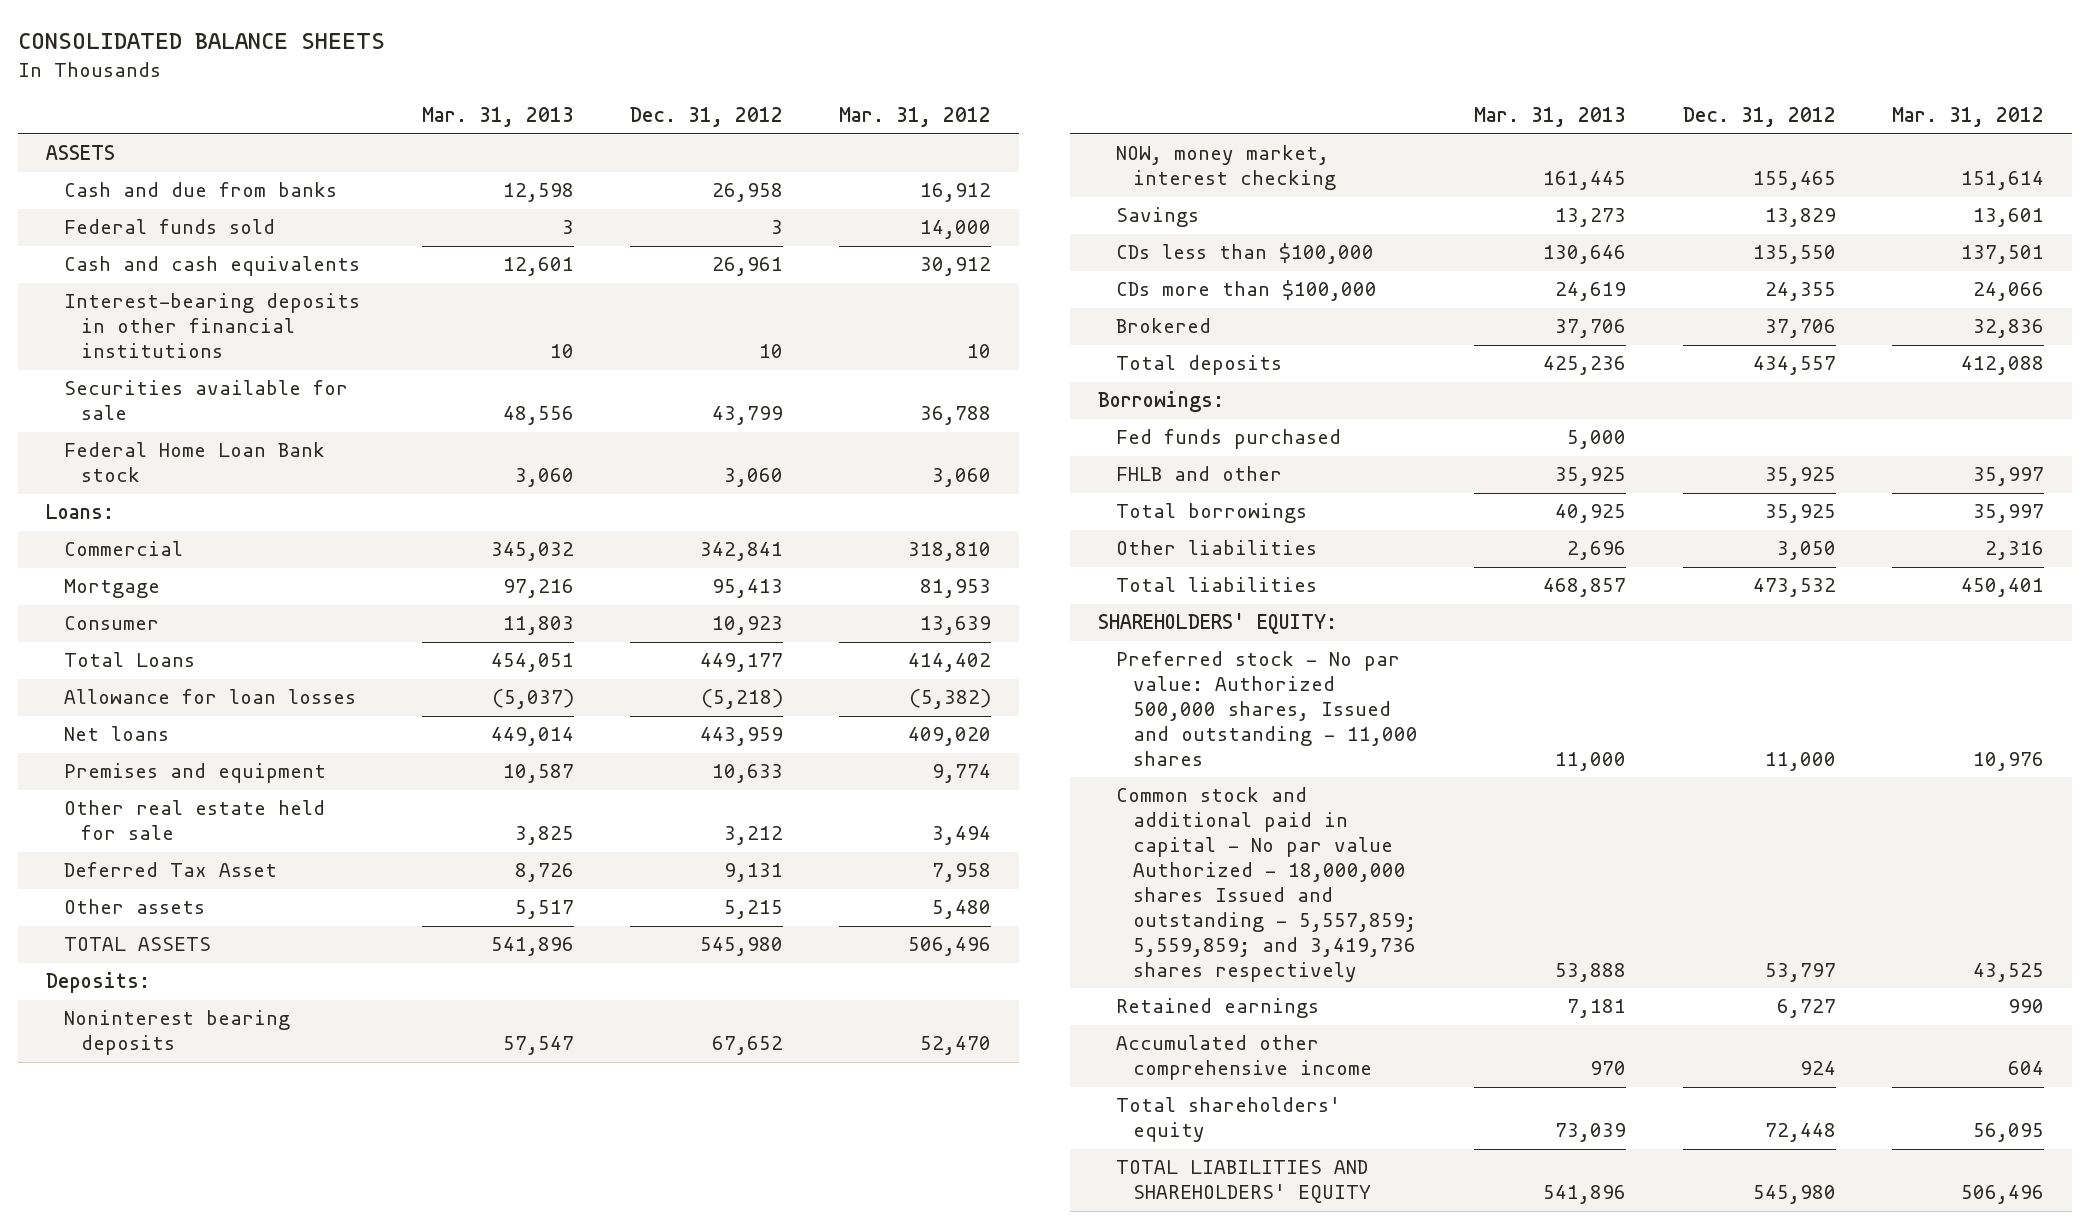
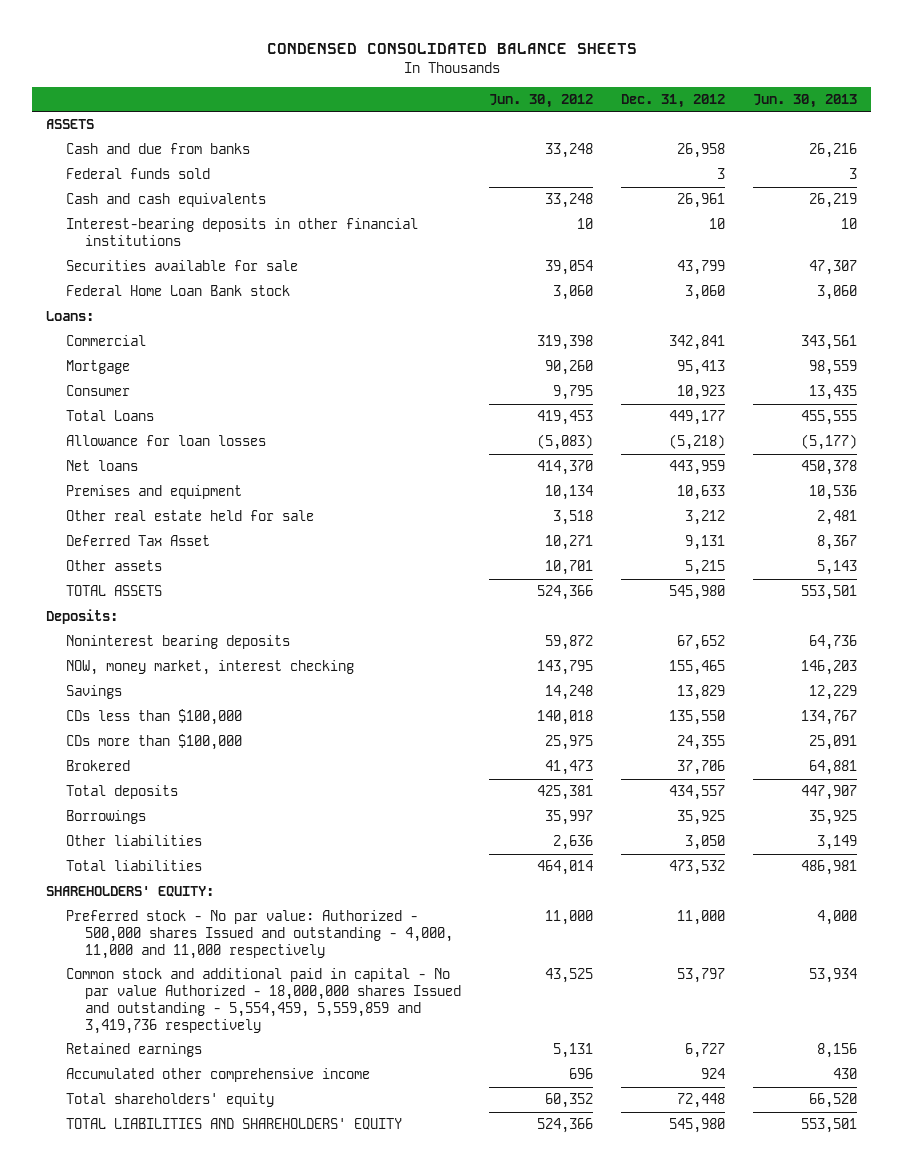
[17,33,385,50] CONSOLIDATED BALANCE SHEETS -> [266,42,637,54] CONDENSED CONSOLIDATED BALANCE SHEETS
[422,107,575,128] Mar. 31, 2013 -> none
[839,107,992,128] Mar. 31, 2012 -> none
none -> [489,93,594,108] Jun. 30, 2012
none -> [753,93,858,108] Jun. 30, 2013
[1098,391,1225,413] Borrowings: -> none
[1115,429,1341,450] Fed funds purchased -> none
[1115,466,1282,482] FHLB and other -> none
[1115,503,1307,524] Total borrowings -> [65,810,146,825] Borrowings
[1115,651,1419,767] Preferred stock - No par value: Authorized 500,000 shares, Issued and outstanding - 11,000 shares -> [65,910,454,960] Preferred stock - No par value: Authorized - 500,000 shares Issued and outstanding - 4,000, 11,000 and 11,000 respectively
[1115,787,1417,982] Common stock and additional paid in capital - No par value Authorized - 18,000,000 shares Issued and outstanding - 5,557,859; 5,559,859; and 3,419,736 shares respectively -> [65,968,462,1034] Common stock and additional paid in capital - No par value Authorized - 18,000,000 shares Issued and outstanding - 5,554,459, 5,559,859 and 3,419,736 respectively

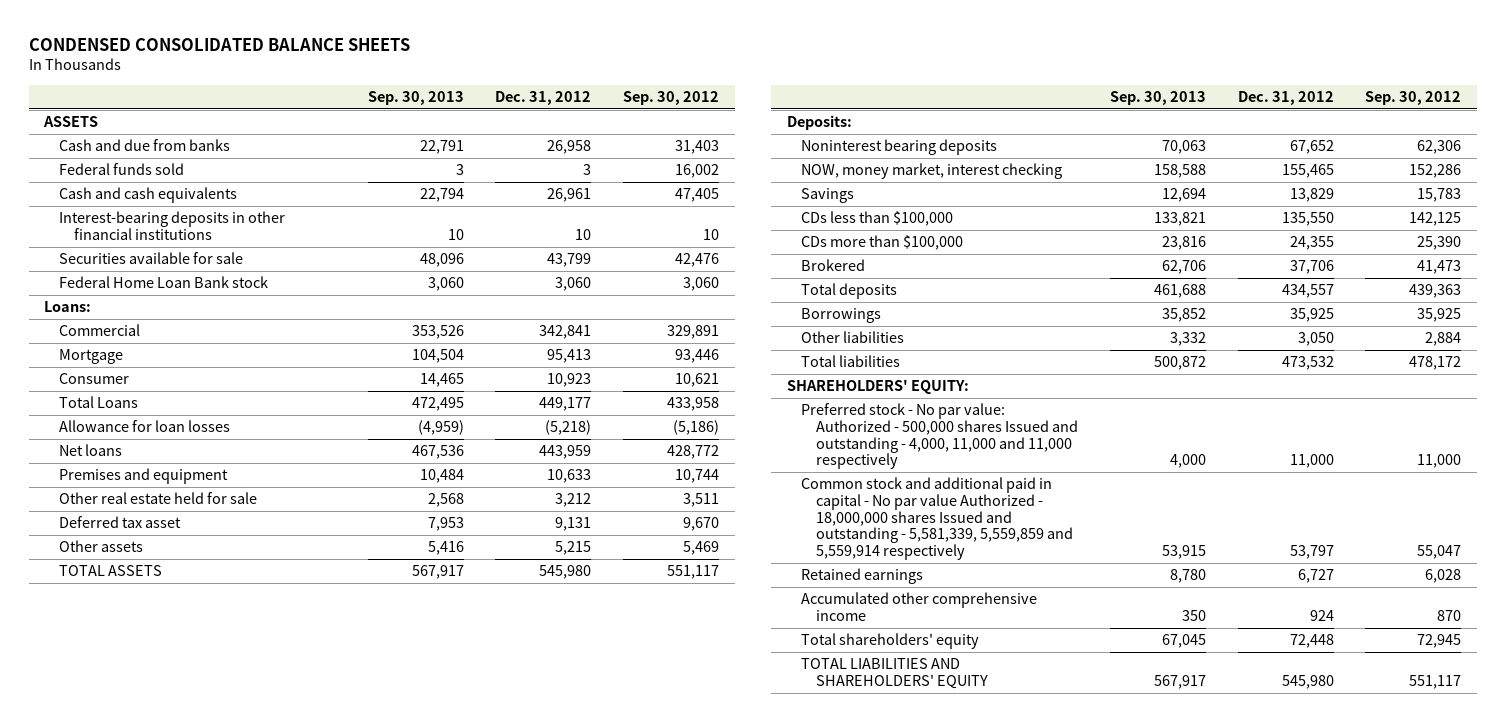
[489,93,594,108] Jun. 30, 2012 -> none
[753,93,858,108] Jun. 30, 2013 -> none
none -> [367,90,464,105] Sep. 30, 2013
none -> [623,90,720,105] Sep. 30, 2012
[65,535,210,547] Deferred Tax Asset -> [59,516,182,529] Deferred tax asset
[65,968,462,1034] Common stock and additional paid in capital - No par value Authorized - 18,000,000 shares Issued and outstanding - 5,554,459, 5,559,859 and 3,419,736 respectively -> [801,477,1074,561] Common stock and additional paid in capital - No par value Authorized - 18,000,000 shares Issued and outstanding - 5,581,339, 5,559,859 and 5,559,914 respectively

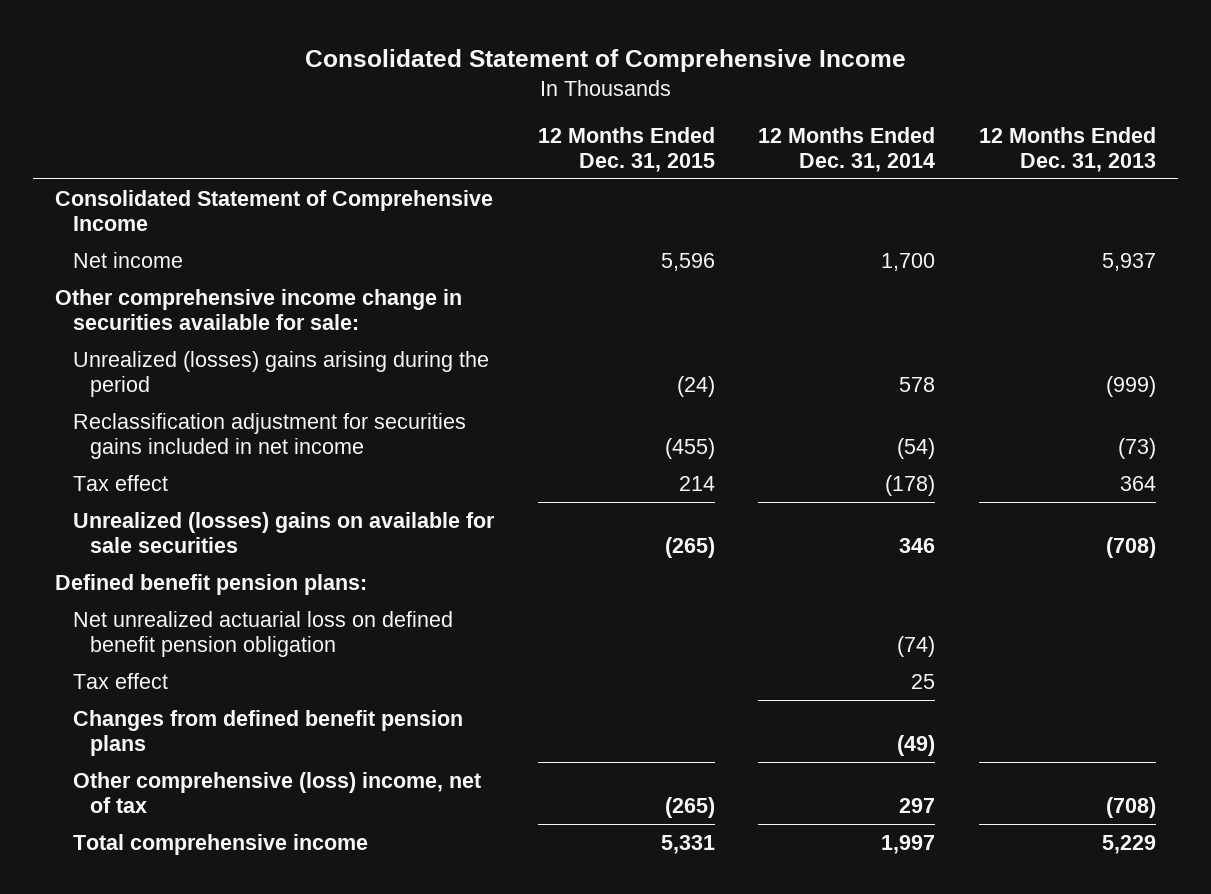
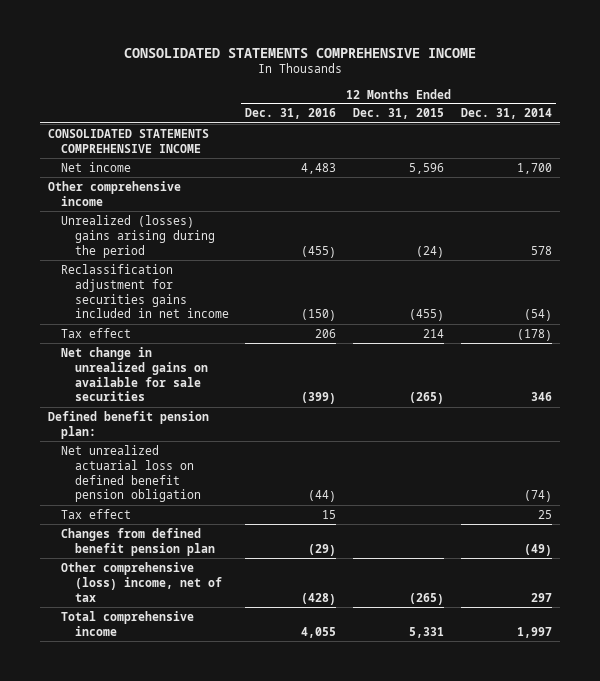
[304,48,906,72] Consolidated Statement of Comprehensive Income -> [123,47,476,58] CONSOLIDATED STATEMENTS COMPREHENSIVE INCOME
[979,126,1157,172] 12 Months Ended Dec. 31, 2013 -> none
none -> [245,108,337,120] Dec. 31, 2016
[55,189,494,231] Consolidated Statement of Comprehensive Income -> [48,128,210,153] CONSOLIDATED STATEMENTS COMPREHENSIVE INCOME
[55,288,463,330] Other comprehensive income change in securities available for sale: -> [48,180,182,206] Other comprehensive income
[72,511,495,553] Unrealized (losses) gains on available for sale securities -> [61,346,208,402] Net change in unrealized gains on available for sale securities
[55,573,368,595] Defined benefit pension plans: -> [48,410,210,439] Defined benefit pension plan:
[72,709,463,756] Changes from defined benefit pension plans -> [61,527,215,556] Changes from defined benefit pension plan

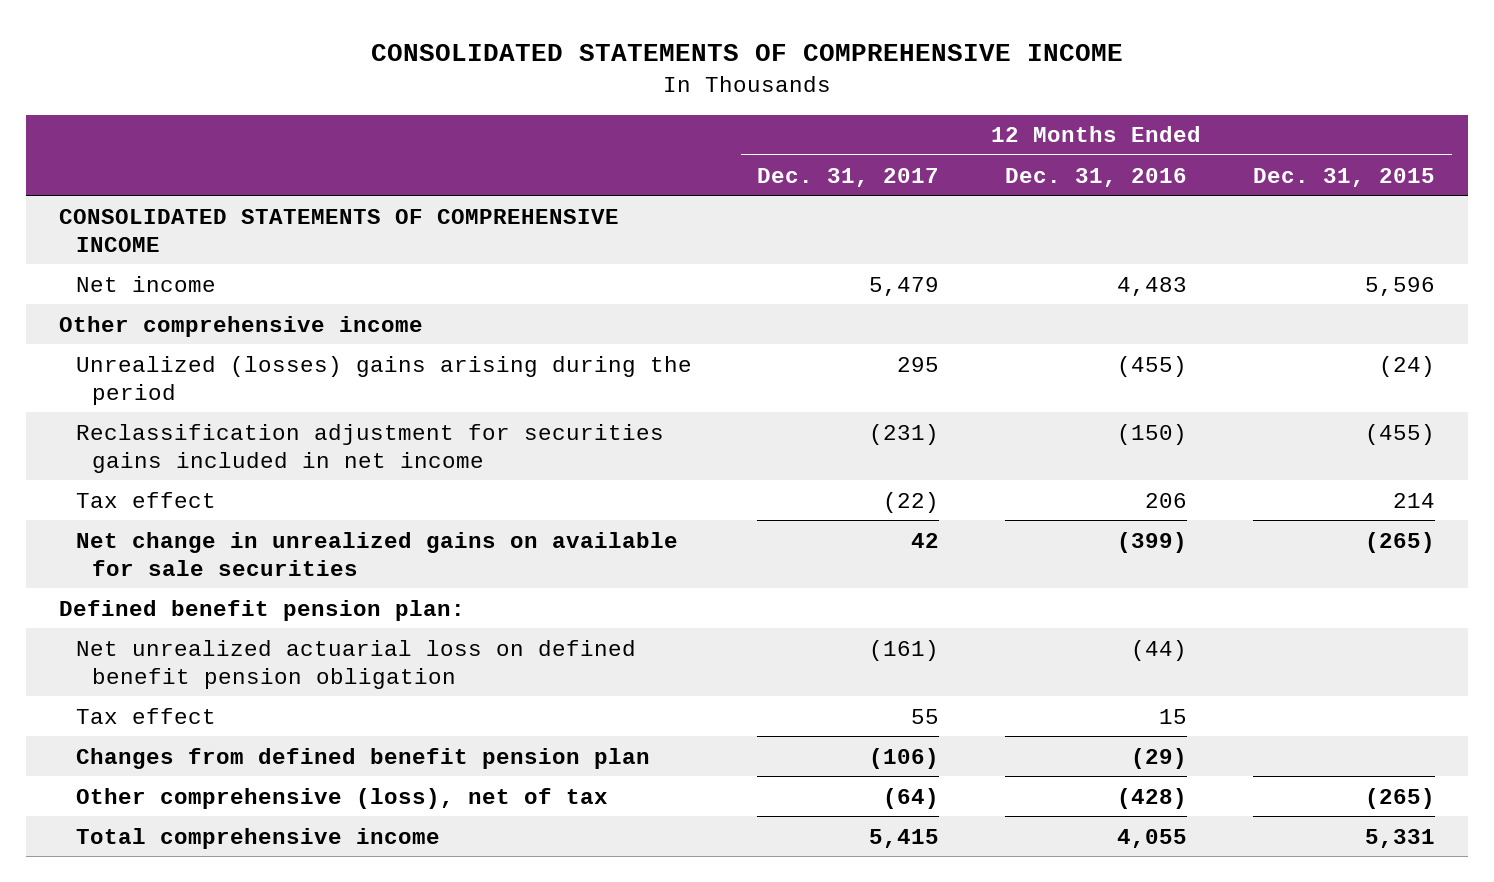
[123,47,476,58] CONSOLIDATED STATEMENTS COMPREHENSIVE INCOME -> [371,44,1124,62] CONSOLIDATED STATEMENTS OF COMPREHENSIVE INCOME
[460,108,552,120] Dec. 31, 2014 -> none
none -> [757,167,940,187] Dec. 31, 2017
[48,128,210,153] CONSOLIDATED STATEMENTS COMPREHENSIVE INCOME -> [59,208,620,252] CONSOLIDATED STATEMENTS OF COMPREHENSIVE INCOME
[61,561,222,602] Other comprehensive (loss) income, net of tax -> [75,787,608,809] Other comprehensive (loss), net of tax

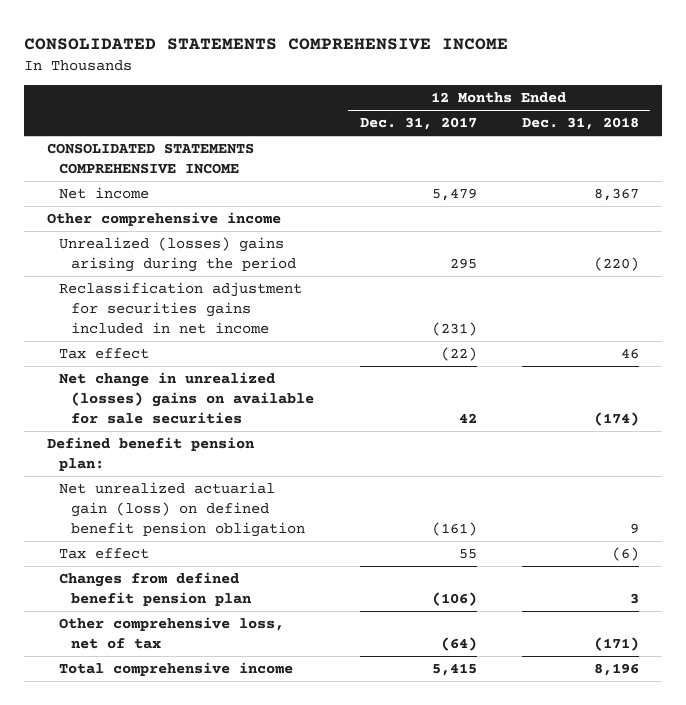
[371,44,1124,62] CONSOLIDATED STATEMENTS OF COMPREHENSIVE INCOME -> [24,37,509,50] CONSOLIDATED STATEMENTS COMPREHENSIVE INCOME
[1005,167,1188,187] Dec. 31, 2016 -> none
[1253,167,1436,187] Dec. 31, 2015 -> none
none -> [521,117,639,131] Dec. 31, 2018
[59,208,620,252] CONSOLIDATED STATEMENTS OF COMPREHENSIVE INCOME -> [47,143,255,175] CONSOLIDATED STATEMENTS COMPREHENSIVE INCOME
[75,531,678,576] Net change in unrealized gains on available for sale securities -> [59,372,315,425] Net change in unrealized (losses) gains on available for sale securities
[75,639,636,689] Net unrealized actuarial loss on defined benefit pension obligation -> [59,482,306,538] Net unrealized actuarial gain (loss) on defined benefit pension obligation
[75,787,608,809] Other comprehensive (loss), net of tax -> [59,617,285,650] Other comprehensive loss, net of tax

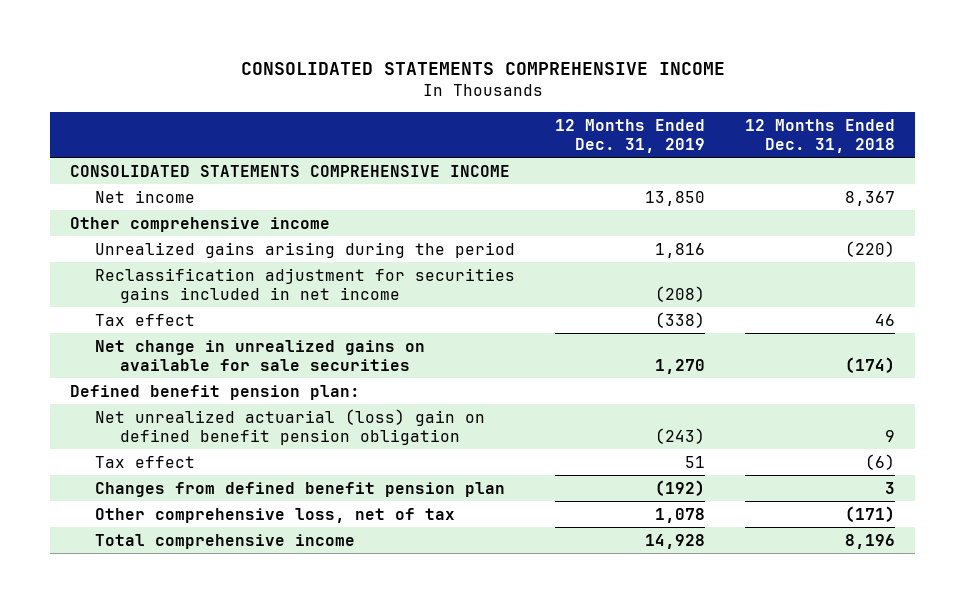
[359,117,477,131] Dec. 31, 2017 -> none
none -> [555,119,706,153] 12 Months Ended Dec. 31, 2019
[59,237,297,273] Unrealized (losses) gains arising during the period -> [94,241,515,258] Unrealized gains arising during the period
[59,372,315,425] Net change in unrealized (losses) gains on available for sale securities -> [94,339,425,371] Net change in unrealized gains on available for sale securities
[59,482,306,538] Net unrealized actuarial gain (loss) on defined benefit pension obligation -> [94,408,485,445] Net unrealized actuarial (loss) gain on defined benefit pension obligation

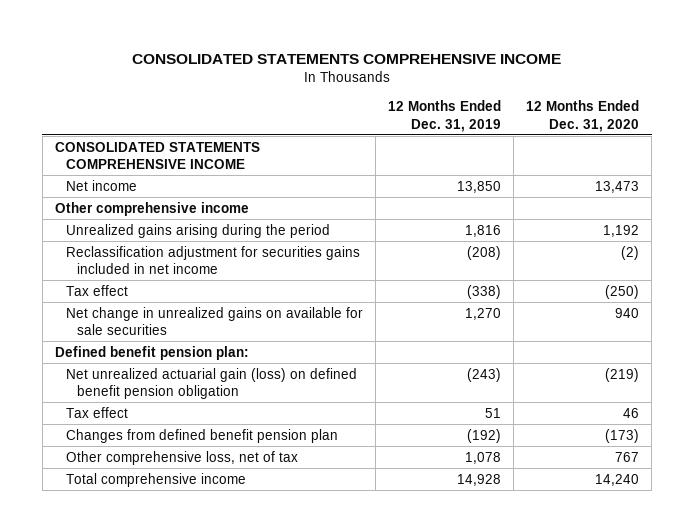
[745,119,896,153] 12 Months Ended Dec. 31, 2018 -> none
none -> [526,100,640,132] 12 Months Ended Dec. 31, 2020
[94,408,485,445] Net unrealized actuarial (loss) gain on defined benefit pension obligation -> [65,367,357,399] Net unrealized actuarial gain (loss) on defined benefit pension obligation

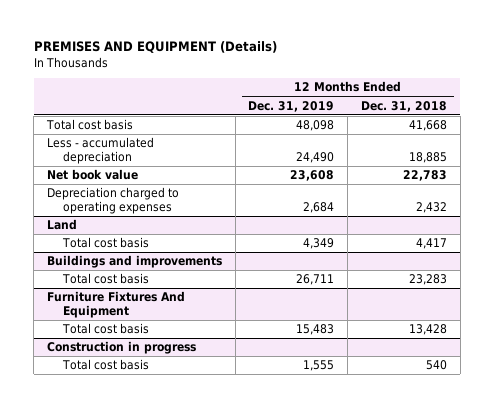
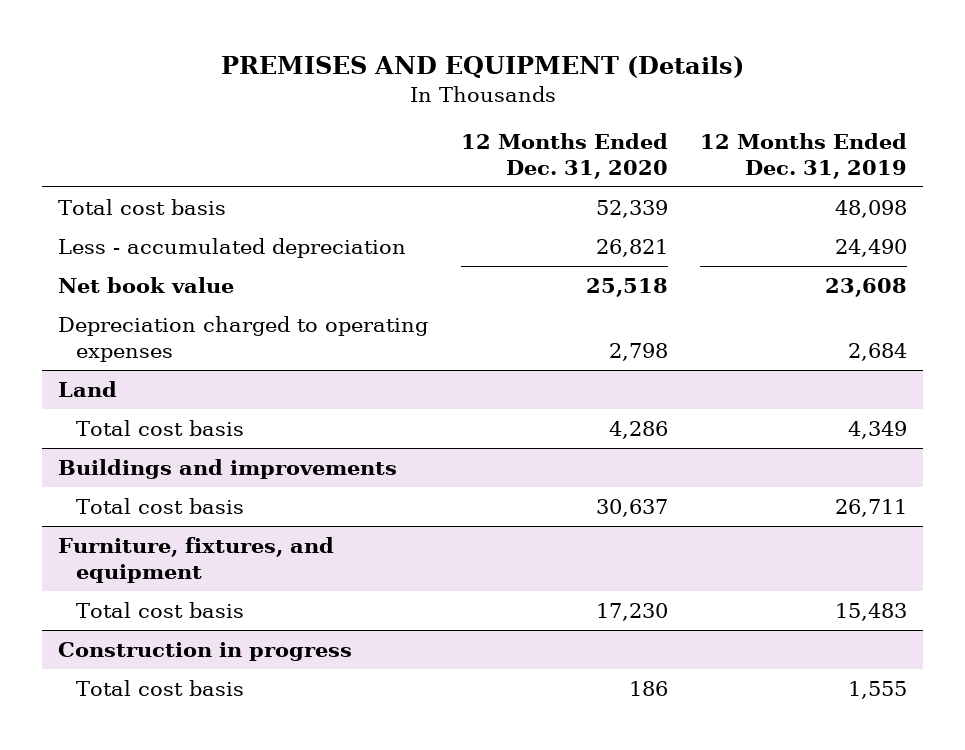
[361,100,448,112] Dec. 31, 2018 -> none
none -> [460,133,668,179] 12 Months Ended Dec. 31, 2020
[46,291,185,318] Furniture Fixtures And Equipment -> [58,536,335,583] Furniture, fixtures, and equipment

